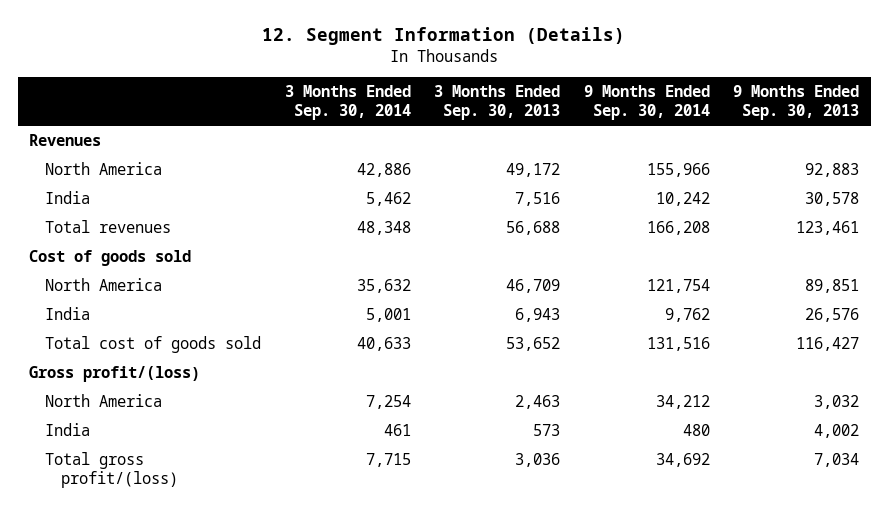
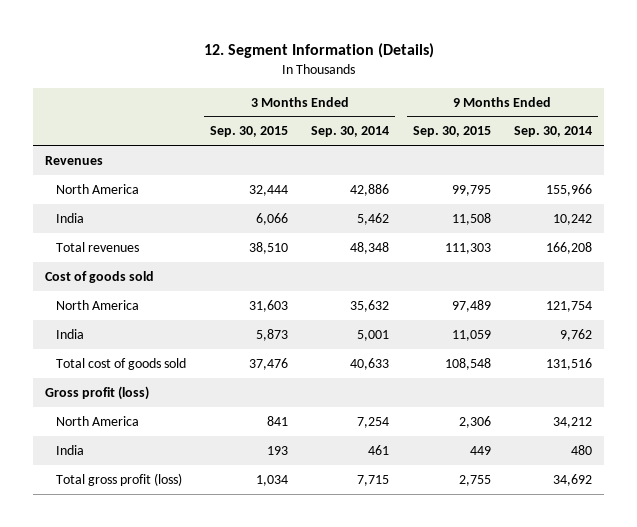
[434,85,561,121] 3 Months Ended Sep. 30, 2013 -> none
[733,85,860,121] 9 Months Ended Sep. 30, 2013 -> none
none -> [209,126,288,138] Sep. 30, 2015
none -> [412,126,491,138] Sep. 30, 2015
[29,366,201,383] Gross profit/(loss) -> [45,385,150,400] Gross profit (loss)
[45,452,178,488] Total gross profit/(loss) -> [56,472,183,486] Total gross profit (loss)

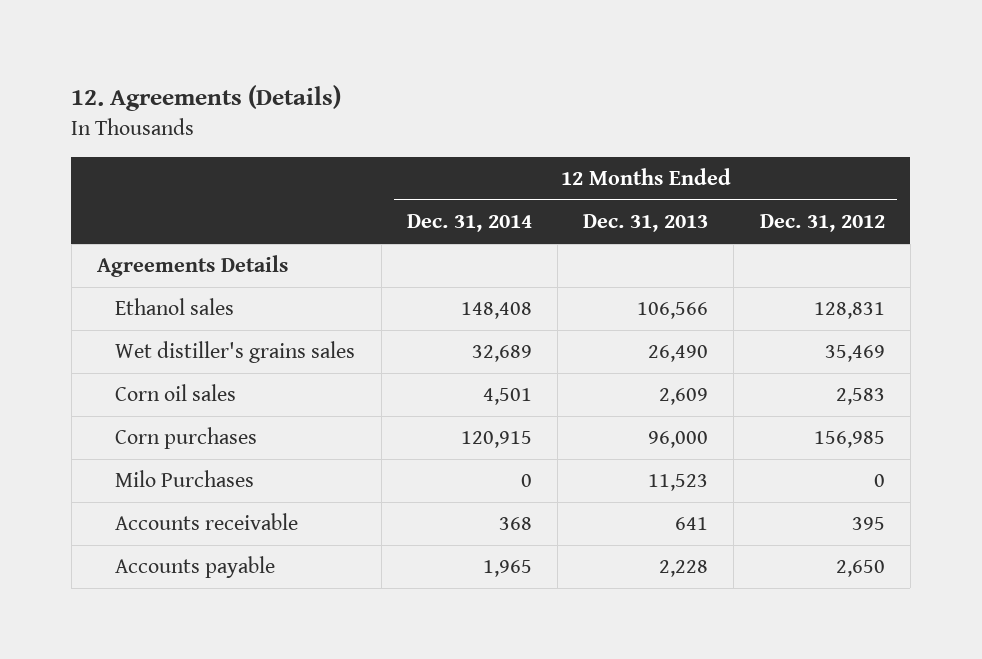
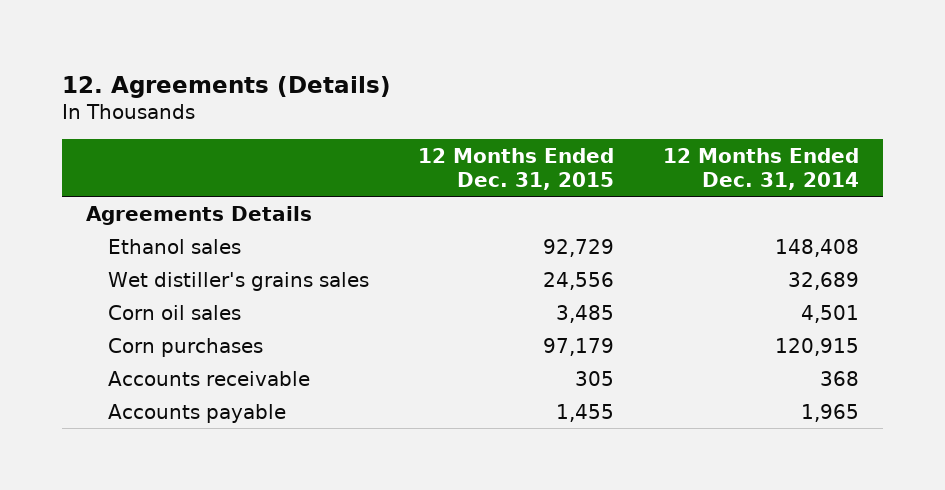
[583,214,709,233] Dec. 31, 2013 -> none
[759,214,885,233] Dec. 31, 2012 -> none
none -> [417,147,614,191] 12 Months Ended Dec. 31, 2015
[115,470,255,488] Milo Purchases -> none

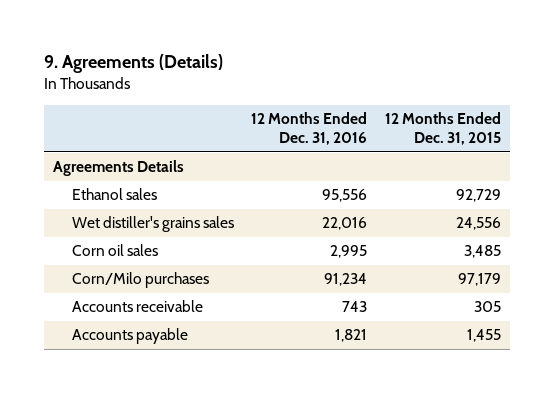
[61,75,391,98] 12. Agreements (Details) -> [43,53,223,73] 9. Agreements (Details)
[662,147,859,191] 12 Months Ended Dec. 31, 2014 -> none
none -> [251,112,368,146] 12 Months Ended Dec. 31, 2016
[108,337,264,357] Corn purchases -> [71,272,209,289] Corn/Milo purchases

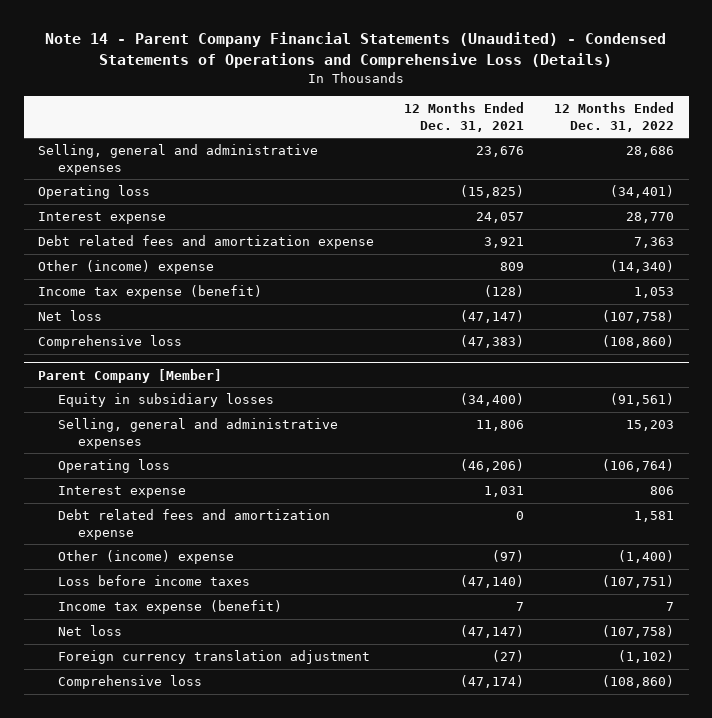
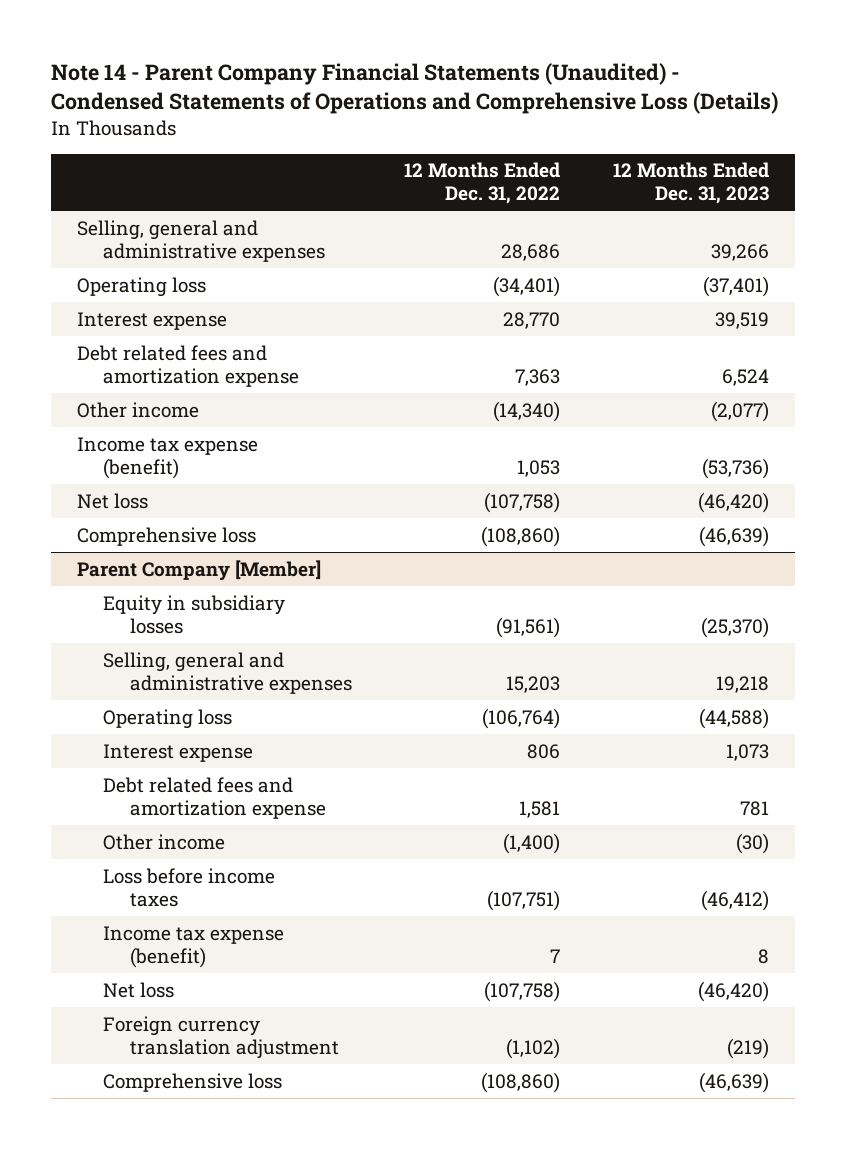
[404,102,525,132] 12 Months Ended Dec. 31, 2021 -> none
none -> [612,162,769,205] 12 Months Ended Dec. 31, 2023
[38,260,215,275] Other (income) expense -> [76,401,199,418] Other income
[58,550,235,565] Other (income) expense -> [103,833,226,850] Other income

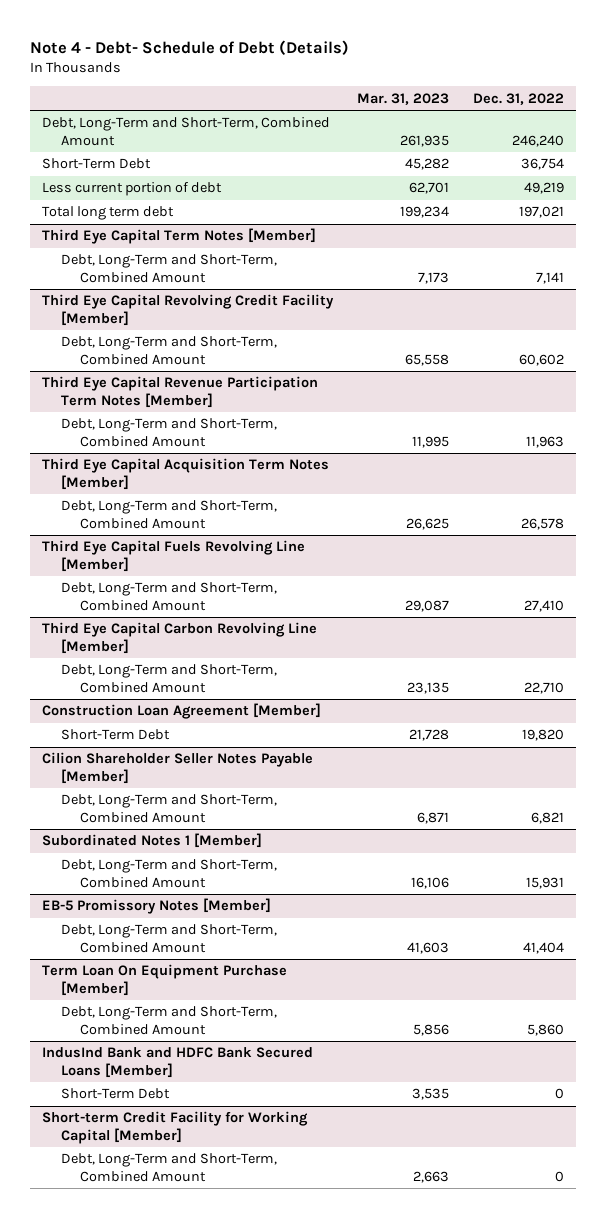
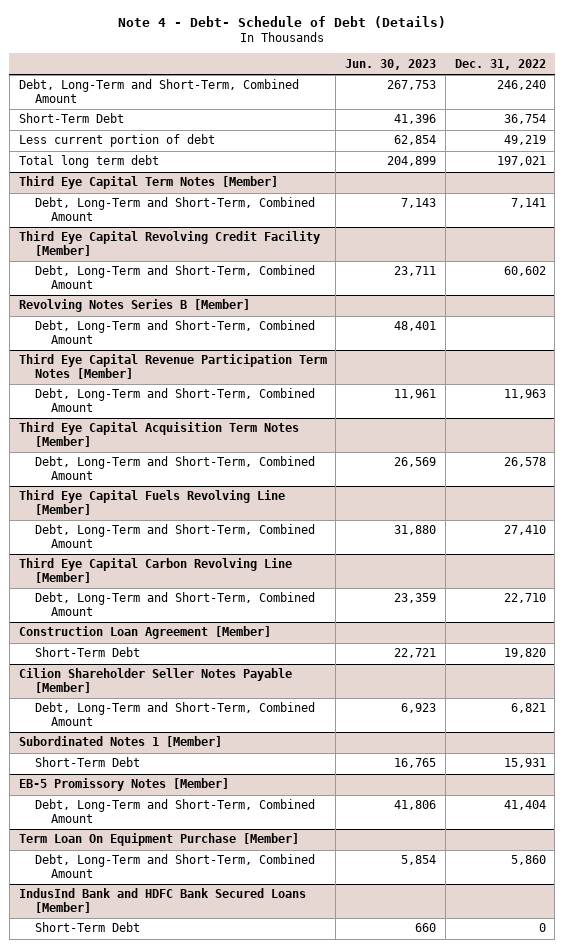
[357,92,450,105] Mar. 31, 2023 -> none
none -> [345,58,437,70] Jun. 30, 2023
none -> [18,299,250,313] Revolving Notes Series B [Member]
none -> [34,320,315,344] Debt, Long-Term and Short-Term, Combined Amount
[61,859,278,888] Debt, Long-Term and Short-Term, Combined Amount -> [34,757,140,768] Short-Term Debt
[42,1111,309,1144] Short-term Credit Facility for Working Capital [Member] -> none
[61,1153,278,1182] Debt, Long-Term and Short-Term, Combined Amount -> none

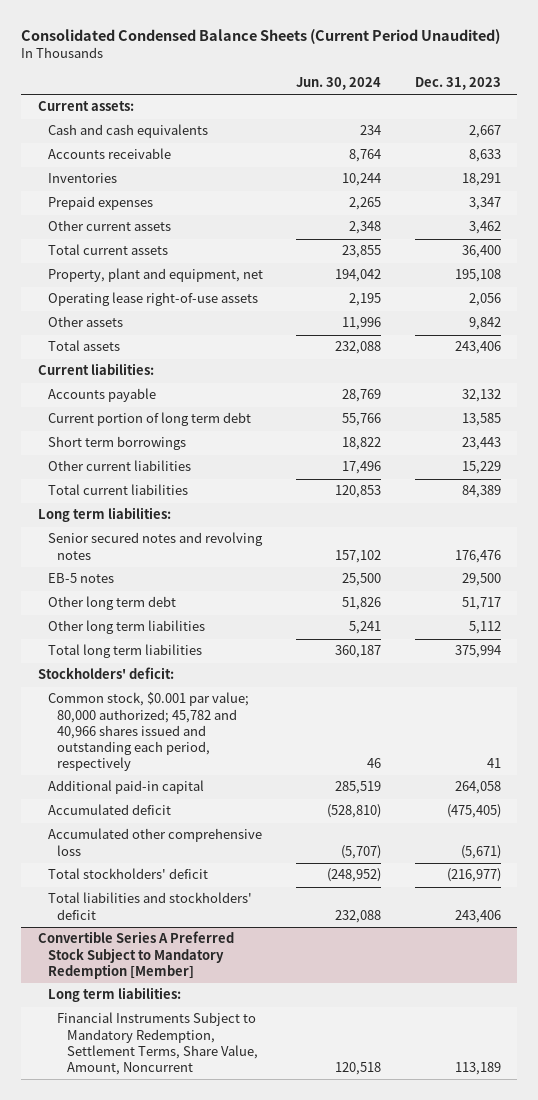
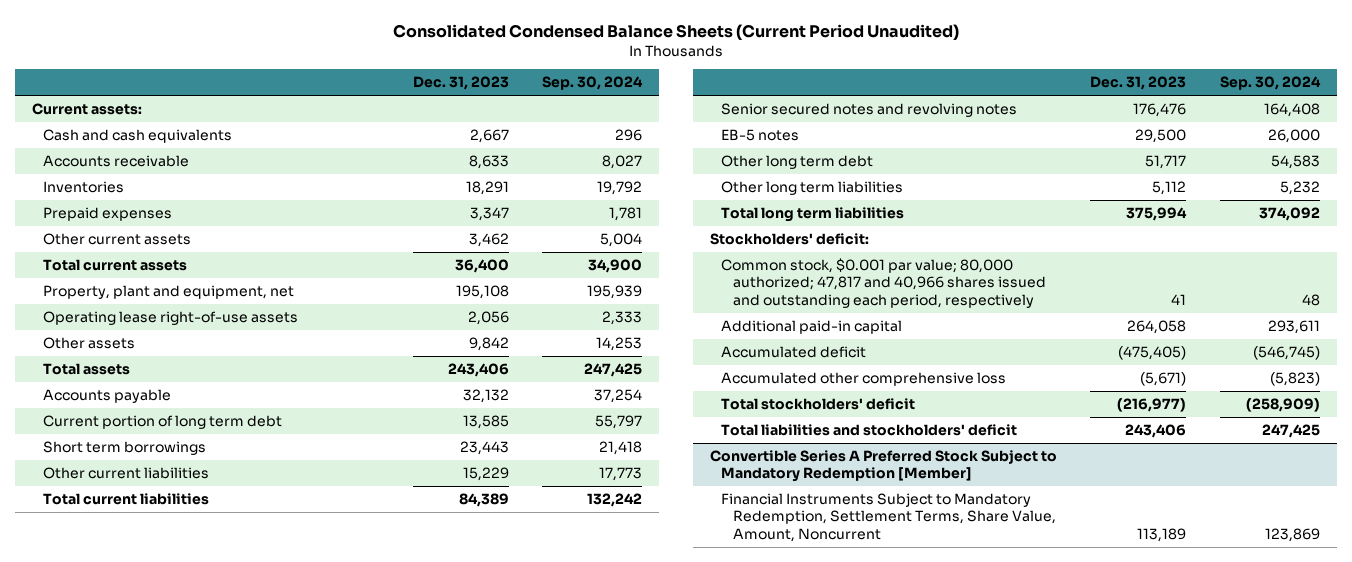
[296,77,382,91] Jun. 30, 2024 -> none
none -> [542,76,644,91] Sep. 30, 2024
[37,363,154,376] Current liabilities: -> none
[37,507,171,523] Long term liabilities: -> none
[47,692,249,771] Common stock, $0.001 par value; 80,000 authorized; 45,782 and 40,966 shares issued and outstanding each period, respectively -> [721,258,1046,308] Common stock, $0.001 par value; 80,000 authorized; 47,817 and 40,966 shares issued and outstanding each period, respectively
[47,987,181,1003] Long term liabilities: -> none

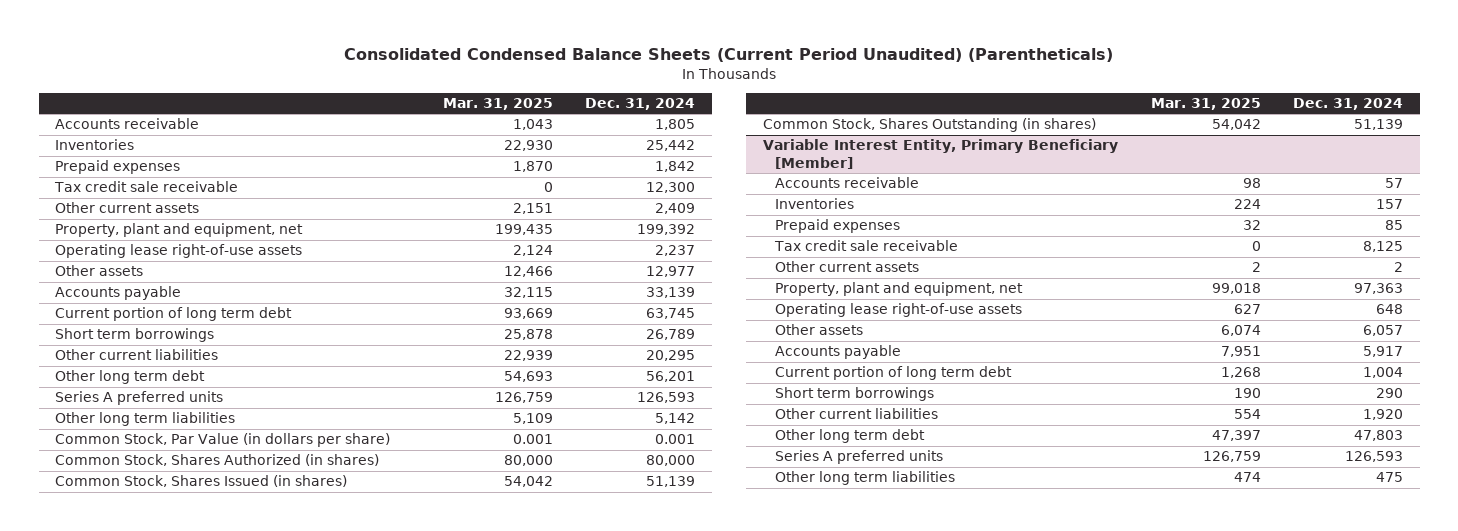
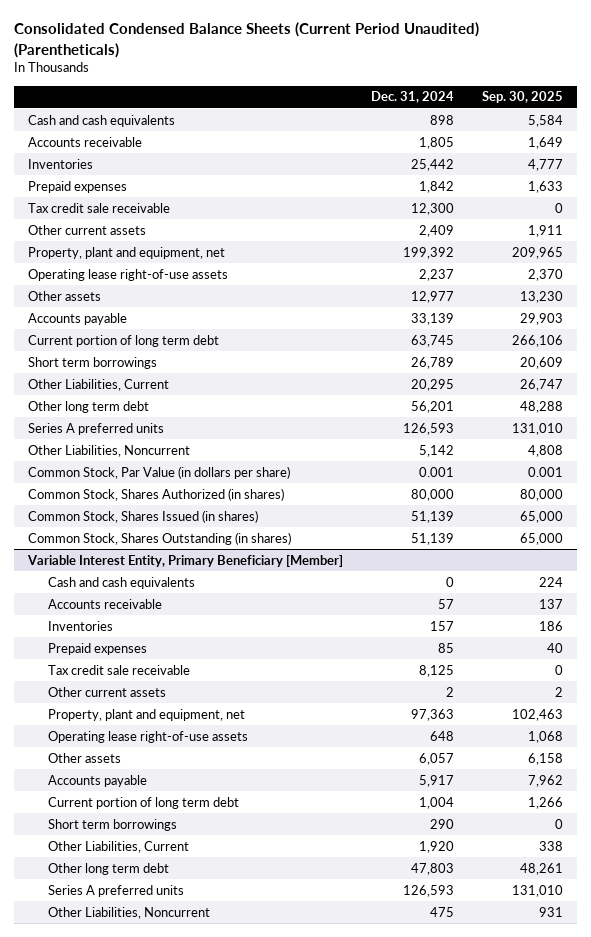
[442,97,553,110] Mar. 31, 2025 -> none
none -> [481,91,563,104] Sep. 30, 2025
none -> [28,114,176,127] Cash and cash equivalents
[54,349,218,361] Other current liabilities -> [28,378,170,391] Other Liabilities, Current
[54,412,235,427] Other long term liabilities -> [28,444,191,457] Other Liabilities, Noncurrent
none -> [47,576,195,589] Cash and cash equivalents
[775,408,939,420] Other current liabilities -> [47,840,189,853] Other Liabilities, Current
[775,471,956,486] Other long term liabilities -> [47,906,210,919] Other Liabilities, Noncurrent

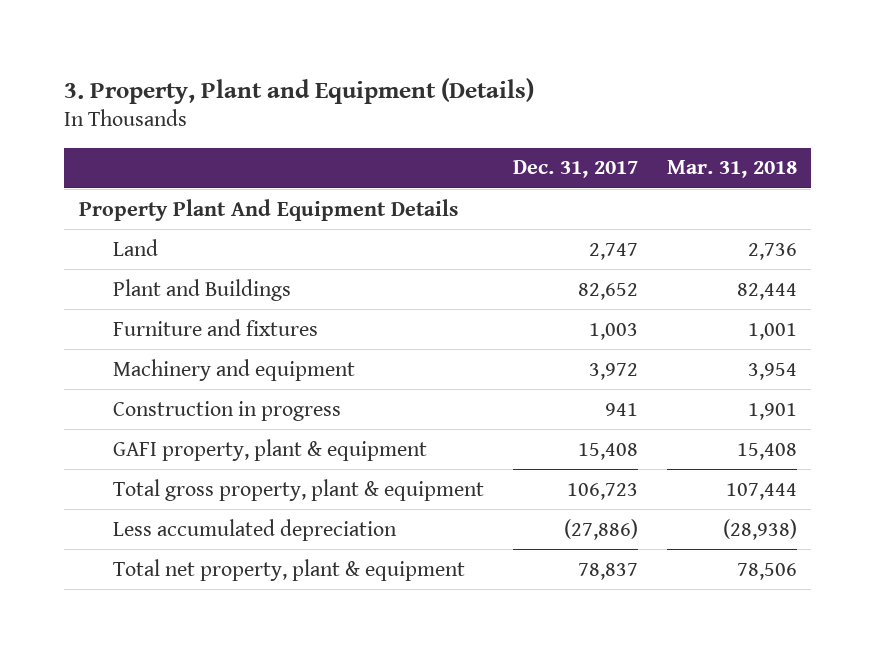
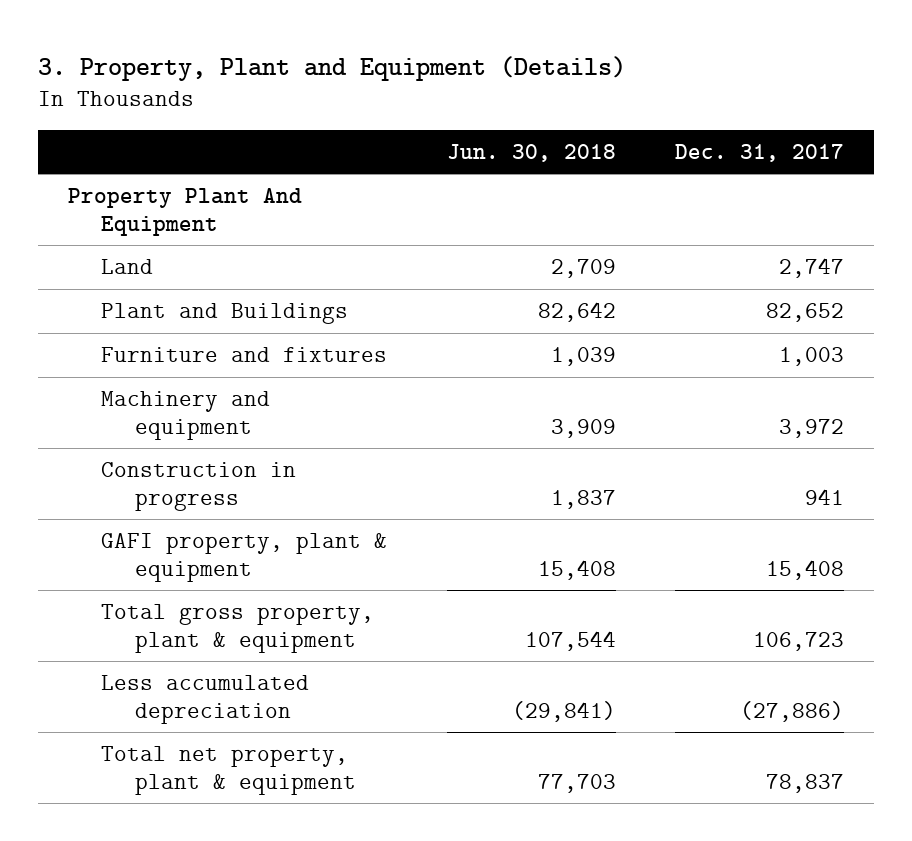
[666,160,797,179] Mar. 31, 2018 -> none
none -> [446,143,616,162] Jun. 30, 2018
[78,198,458,221] Property Plant And Equipment Details -> [67,187,302,236] Property Plant And Equipment

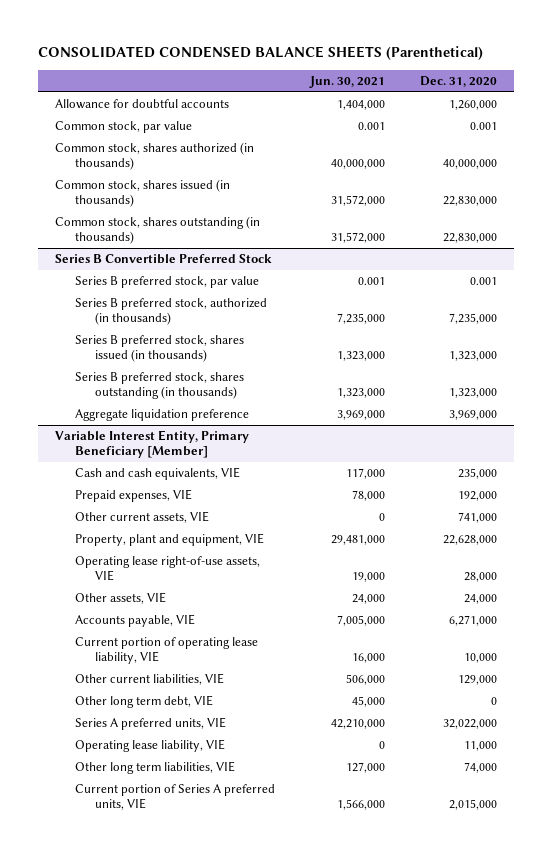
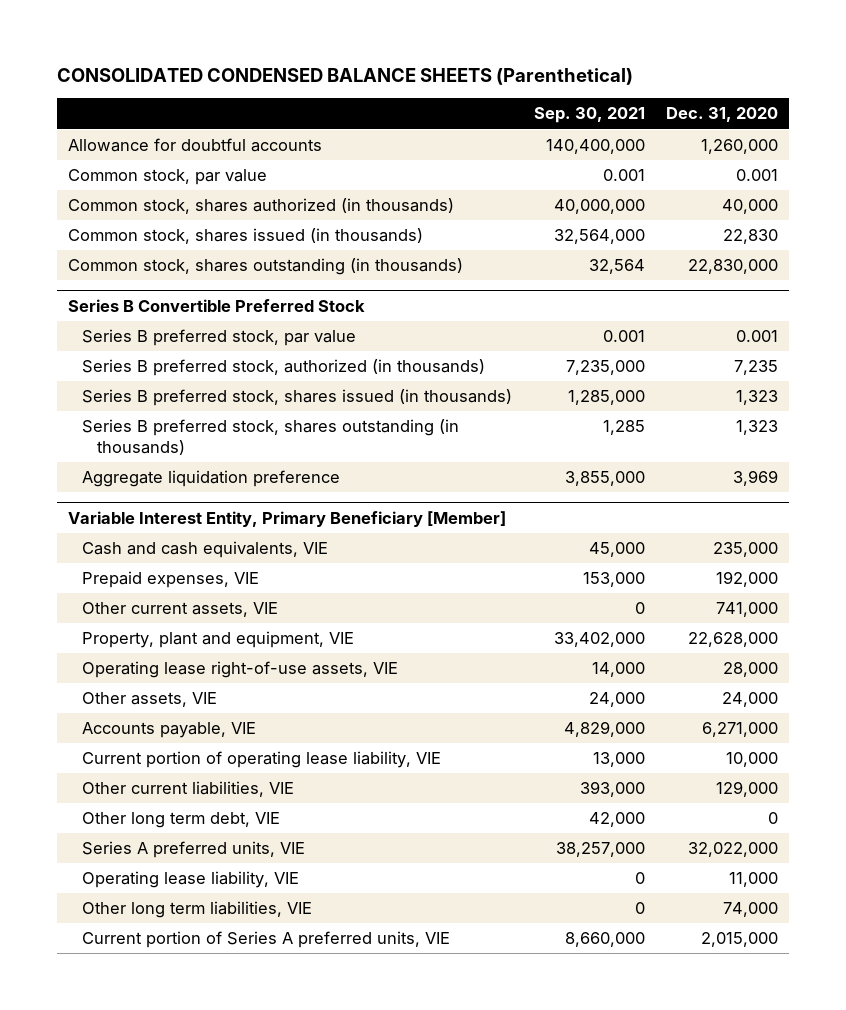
[308,76,385,89] Jun. 30, 2021 -> none
none -> [533,107,645,124] Sep. 30, 2021
[442,159,497,170] 40,000,000 -> [722,199,779,215] 40,000
[442,196,497,207] 22,830,000 -> [723,229,779,245] 22,830
[448,313,497,325] 7,235,000 -> [734,360,779,376] 7,235
[448,351,497,362] 1,323,000 -> [736,390,779,406] 1,323
[448,388,497,399] 1,323,000 -> [736,420,779,436] 1,323
[448,410,497,421] 3,969,000 -> [733,470,779,487] 3,969

